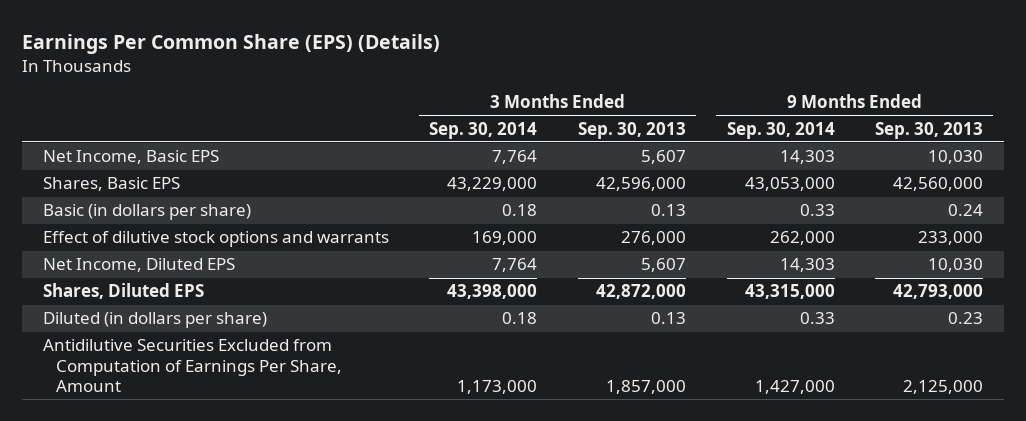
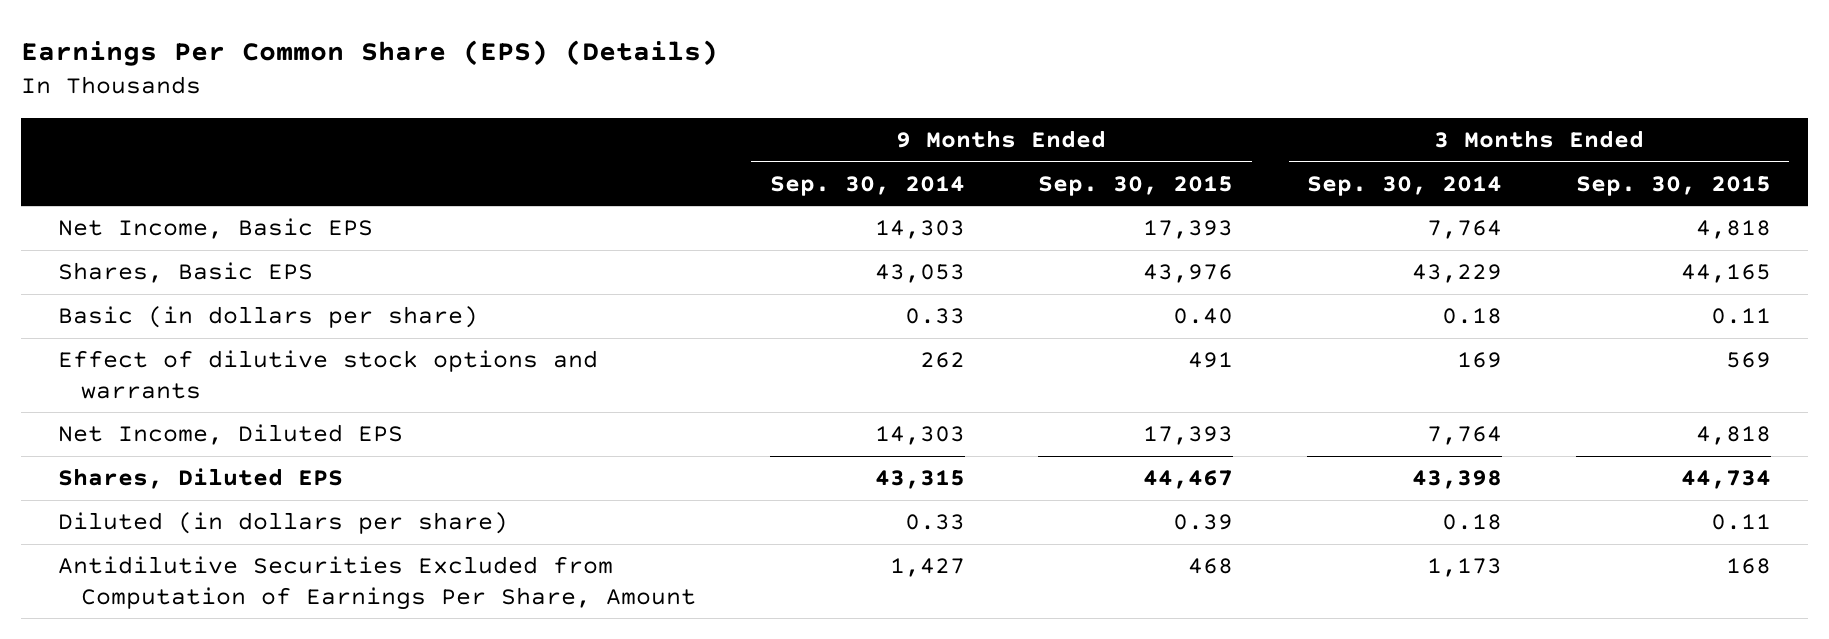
[577,121,686,139] Sep. 30, 2013 -> none
[875,121,984,139] Sep. 30, 2013 -> none
none -> [1038,175,1234,196] Sep. 30, 2015
none -> [1575,175,1771,196] Sep. 30, 2015
[447,177,538,192] 43,229,000 -> [1412,264,1503,284] 43,229
[744,177,835,192] 43,053,000 -> [874,264,965,284] 43,053
[472,231,538,246] 169,000 -> [1457,352,1503,369] 169
[769,231,835,246] 262,000 -> [919,352,965,369] 262
[447,284,538,300] 43,398,000 -> [1412,470,1503,490] 43,398
[744,284,835,300] 43,315,000 -> [874,470,965,490] 43,315
[457,379,538,394] 1,173,000 -> [1427,558,1503,578] 1,173
[754,379,835,394] 1,427,000 -> [889,558,965,578] 1,427

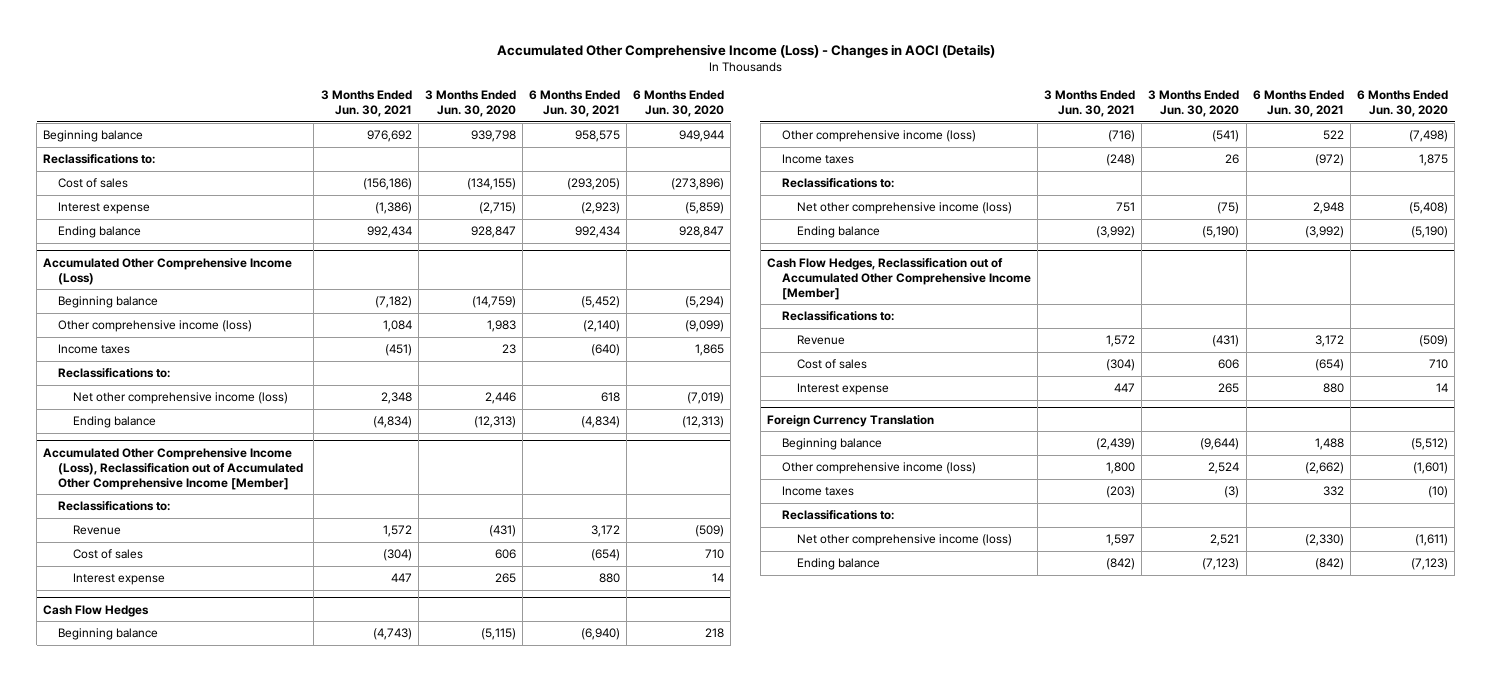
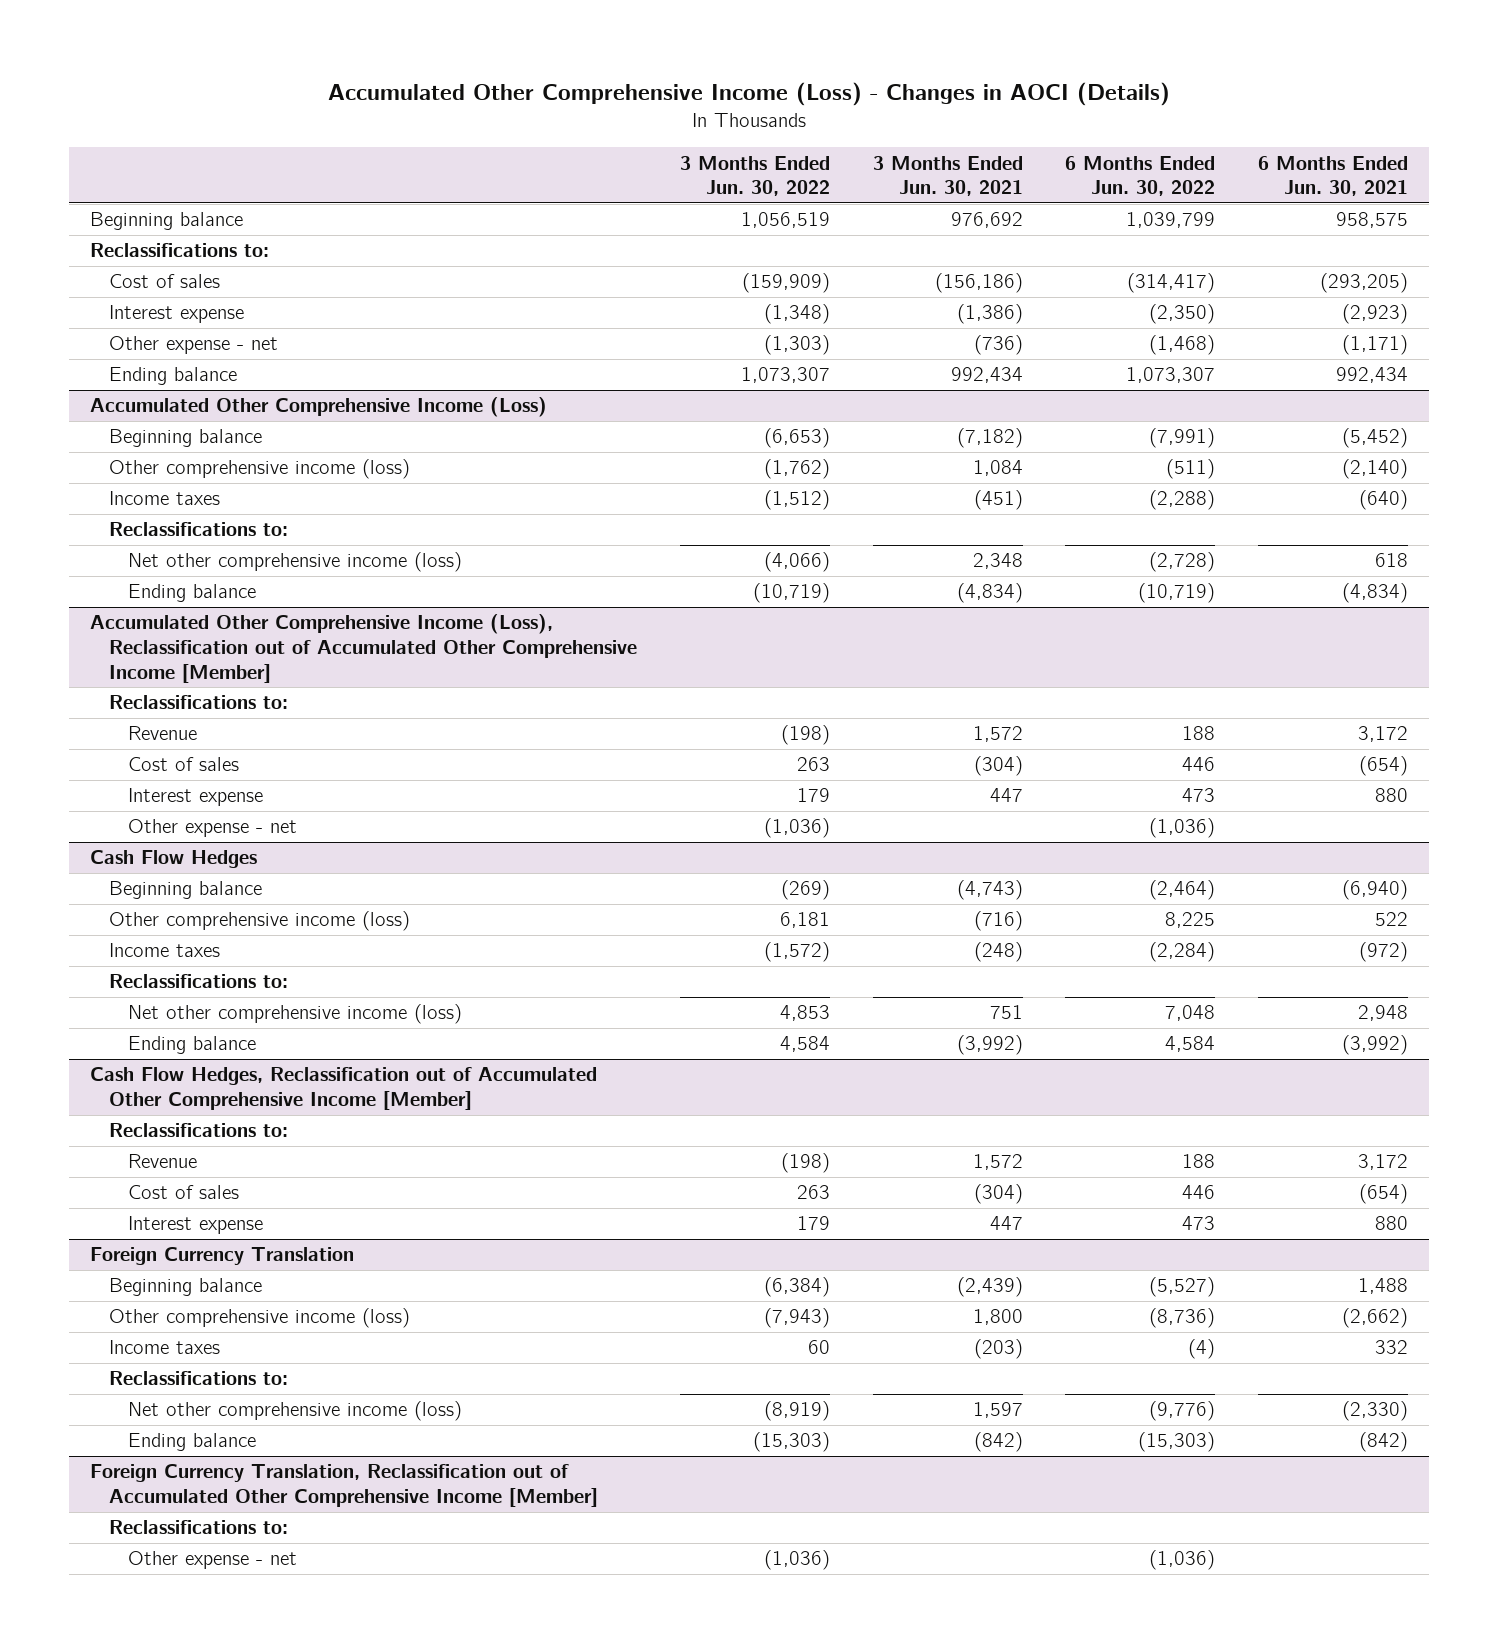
[424,89,516,117] 3 Months Ended Jun. 30, 2020 -> none
[633,89,725,117] 6 Months Ended Jun. 30, 2020 -> none
none -> [679,155,830,197] 3 Months Ended Jun. 30, 2022
none -> [1065,155,1216,197] 6 Months Ended Jun. 30, 2022
none -> [109,336,279,355] Other expense - net
none -> [128,819,298,838] Other expense - net
none -> [90,1464,599,1508] Foreign Currency Translation, Reclassification out of Accumulated Other Comprehensive Income [Member]
none -> [109,1520,289,1535] Reclassifications to:
none -> [128,1551,298,1570] Other expense - net

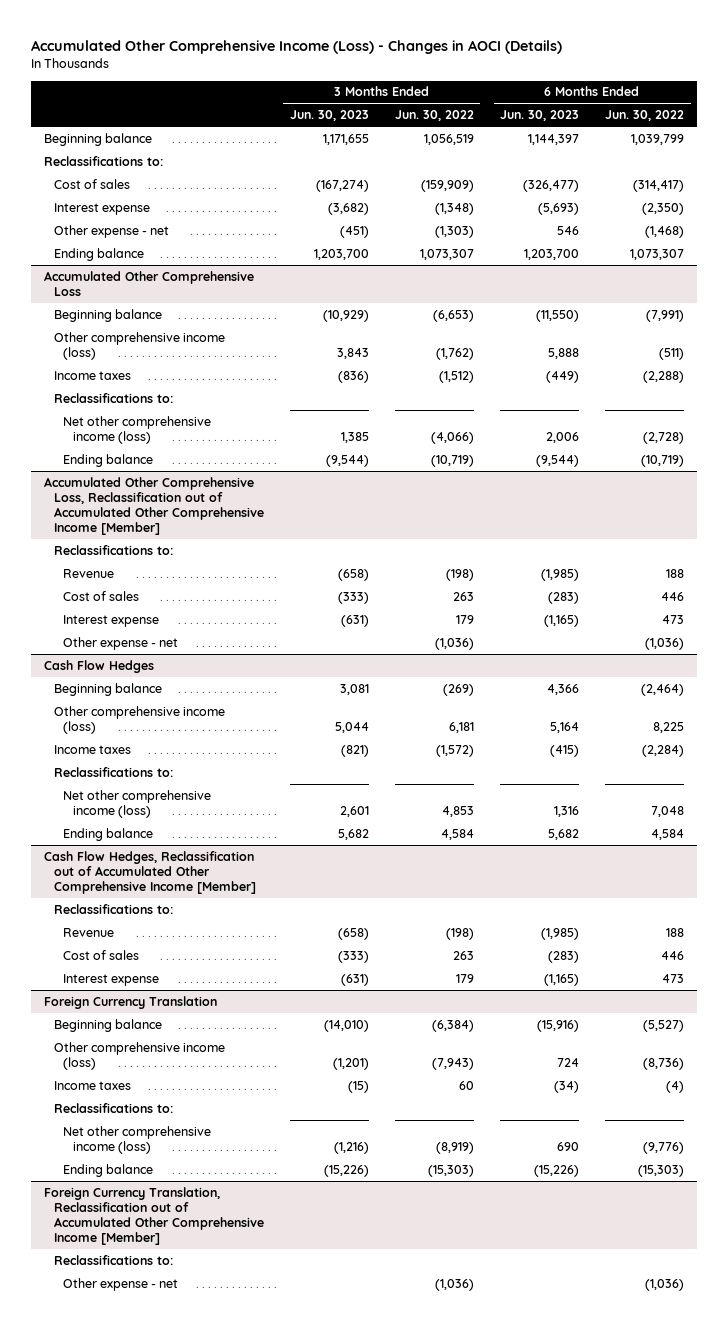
[872,155,1023,197] 3 Months Ended Jun. 30, 2021 -> none
[1257,155,1408,197] 6 Months Ended Jun. 30, 2021 -> none
none -> [289,110,369,122] Jun. 30, 2023
none -> [500,110,580,122] Jun. 30, 2023
[90,397,548,418] Accumulated Other Comprehensive Income (Loss) -> [44,270,255,297] Accumulated Other Comprehensive Loss
[90,614,638,683] Accumulated Other Comprehensive Income (Loss), Reclassification out of Accumulated Other Comprehensive Income [Member] -> [44,476,264,536] Accumulated Other Comprehensive Loss, Reclassification out of Accumulated Other Comprehensive Income [Member]

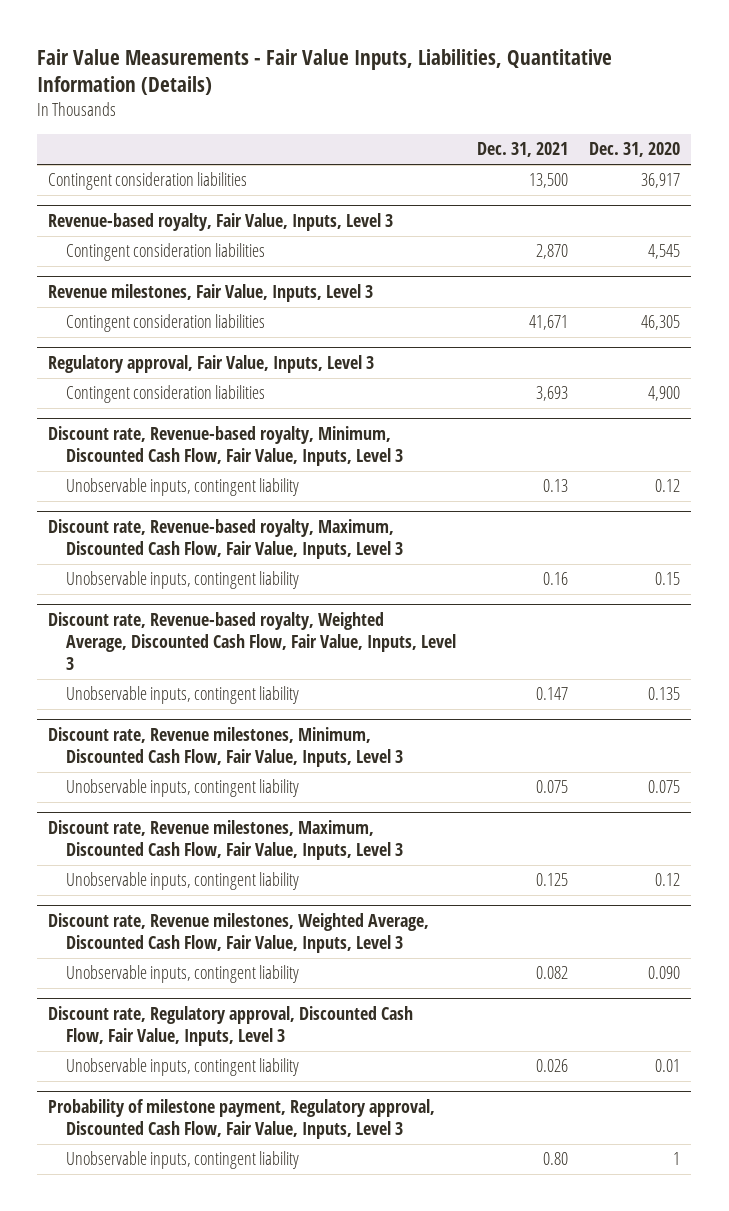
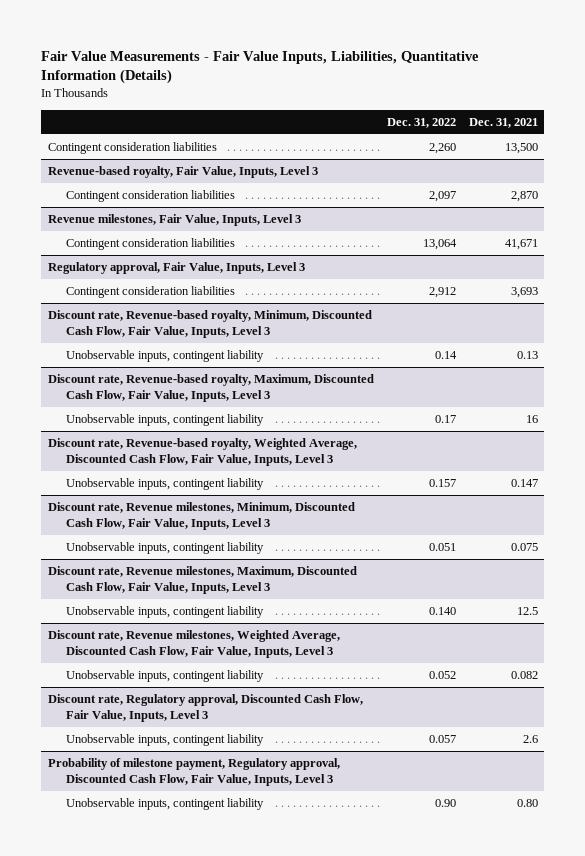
[589,142,681,158] Dec. 31, 2020 -> none
none -> [386,118,456,129] Dec. 31, 2022
[542,572,568,586] 0.16 -> [525,414,538,423] 16
[535,873,568,887] 0.125 -> [516,606,538,615] 12.5
[535,1059,568,1073] 0.026 -> [522,734,538,743] 2.6

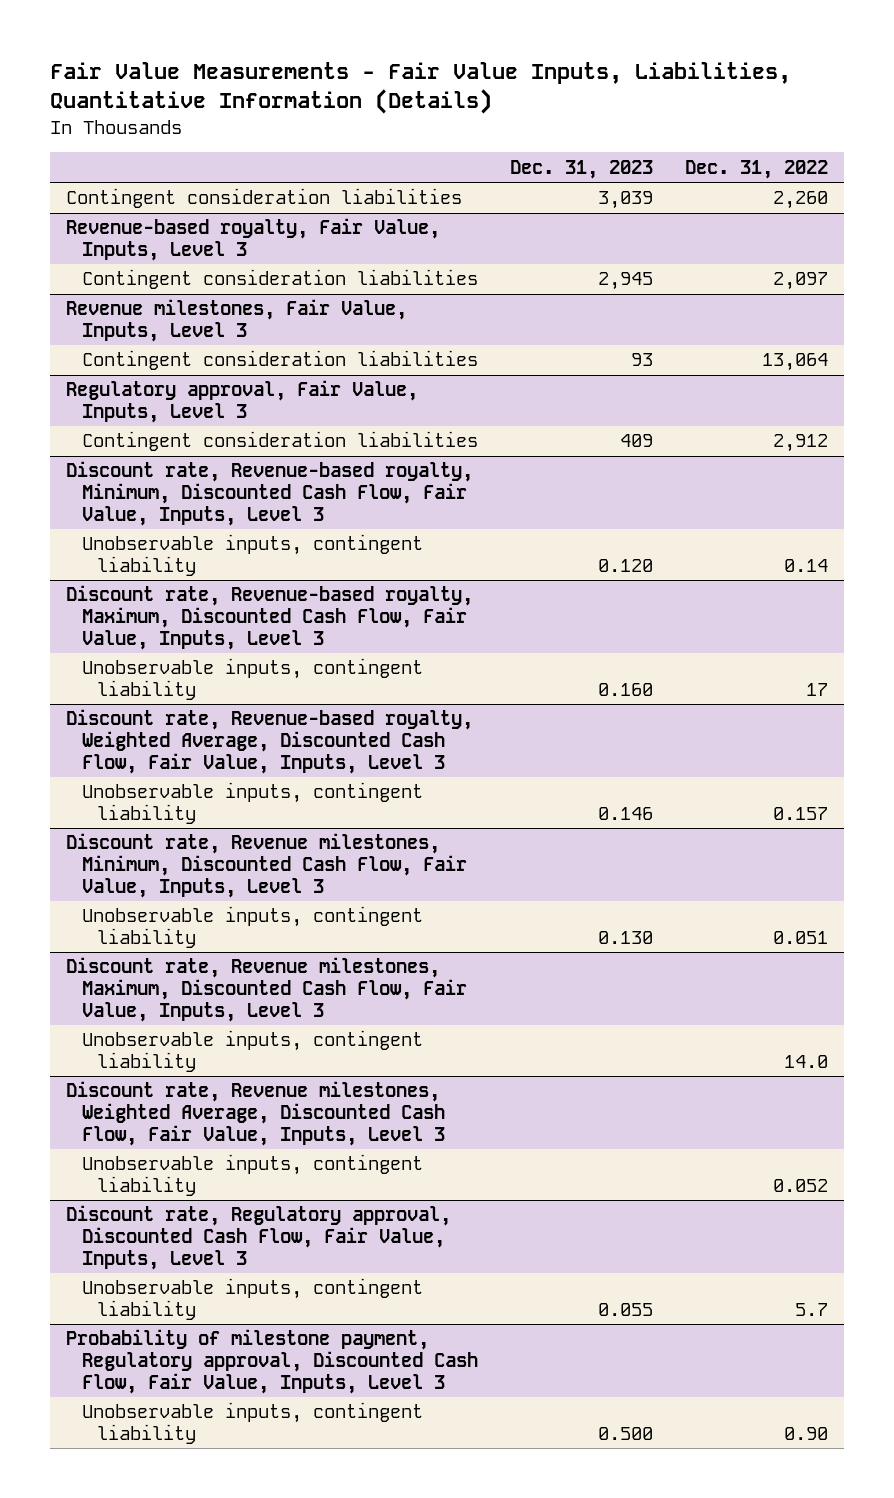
[468,118,538,129] Dec. 31, 2021 -> none
none -> [509,159,653,179] Dec. 31, 2023
[434,414,456,423] 0.17 -> [805,683,828,697] 17
[428,606,456,615] 0.140 -> [783,1055,828,1069] 14.0
[428,734,456,743] 0.057 -> [794,1303,828,1317] 5.7

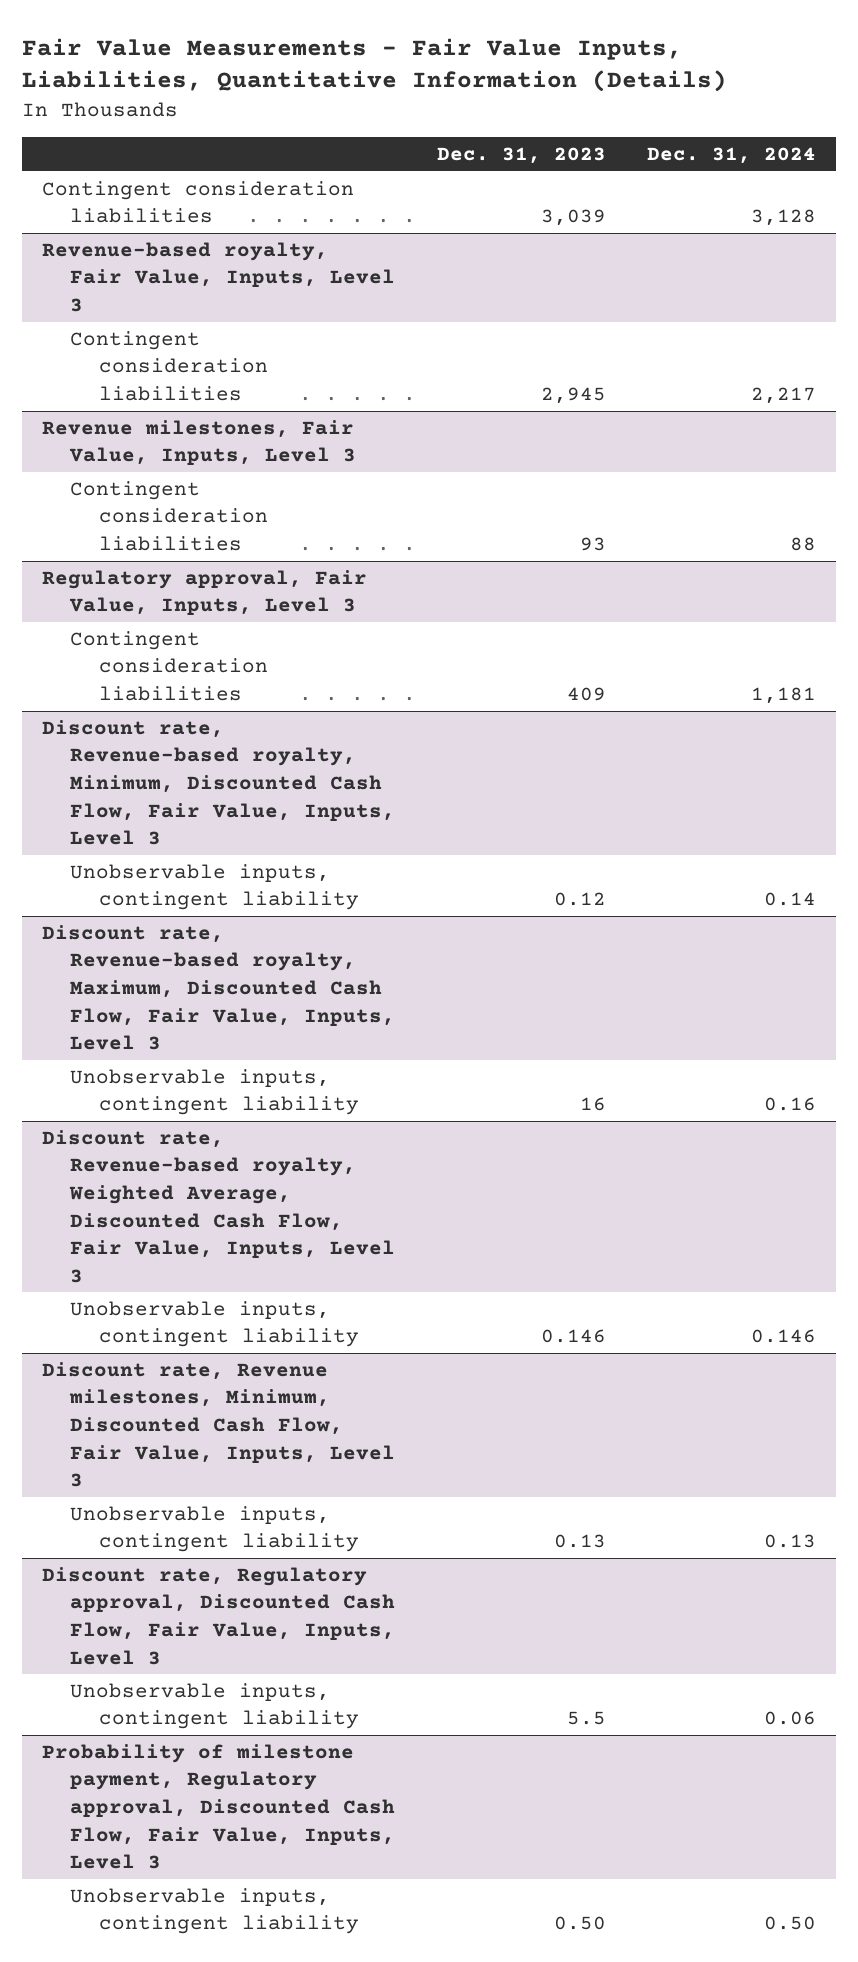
[684,159,828,179] Dec. 31, 2022 -> none
none -> [646,147,816,165] Dec. 31, 2024
[597,559,653,573] 0.120 -> [553,892,606,907] 0.12
[597,683,653,697] 0.160 -> [579,1097,606,1112] 16
[65,957,467,1022] Discount rate, Revenue milestones, Maximum, Discounted Cash Flow, Fair Value, Inputs, Level 3 -> none
[81,1030,423,1073] Unobservable inputs, contingent liability -> none
[65,1081,445,1146] Discount rate, Revenue milestones, Weighted Average, Discounted Cash Flow, Fair Value, Inputs, Level 3 -> none
[81,1154,423,1197] Unobservable inputs, contingent liability -> none
[597,931,653,945] 0.130 -> [553,1534,606,1549] 0.13
[597,1303,653,1317] 0.055 -> [566,1711,606,1726] 5.5
[597,1427,653,1441] 0.500 -> [553,1916,606,1931] 0.50

